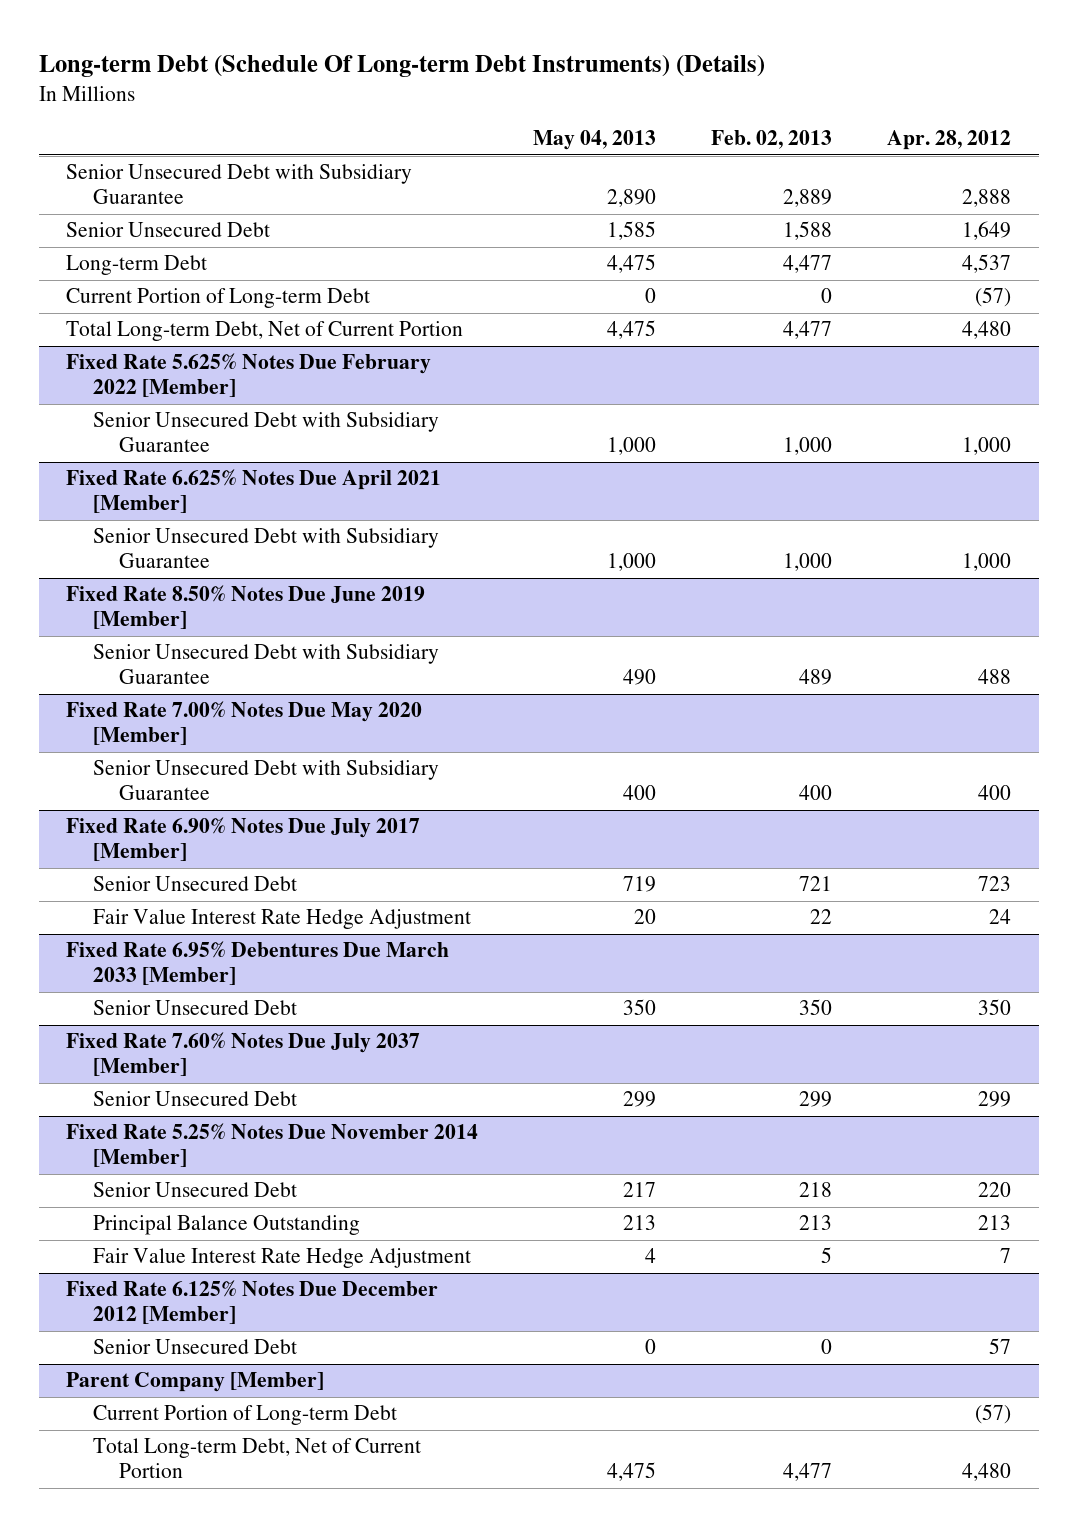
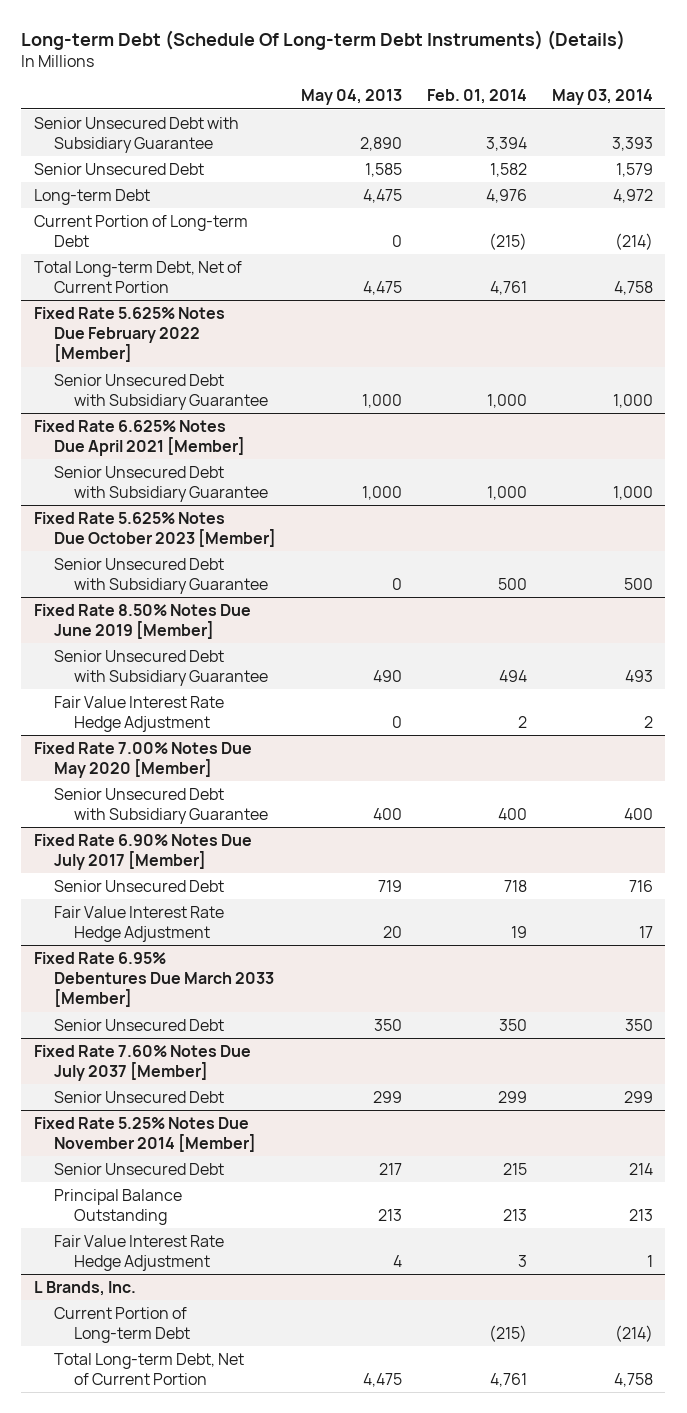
[711,130,833,150] Feb. 02, 2013 -> none
[887,130,1012,151] Apr. 28, 2012 -> none
none -> [426,89,527,105] Feb. 01, 2014
none -> [551,89,653,106] May 03, 2014
none -> [33,511,276,548] Fixed Rate 5.625% Notes Due October 2023 [Member]
none -> [53,557,269,595] Senior Unsecured Debt with Subsidiary Guarantee
none -> [53,695,224,733] Fair Value Interest Rate Hedge Adjustment
[66,1280,439,1325] Fixed Rate 6.125% Notes Due December 2012 [Member] -> none
[92,1339,297,1355] Senior Unsecured Debt -> none
[66,1372,325,1393] Parent Company [Member] -> none
none -> [33,1280,136,1296] L Brands, Inc.

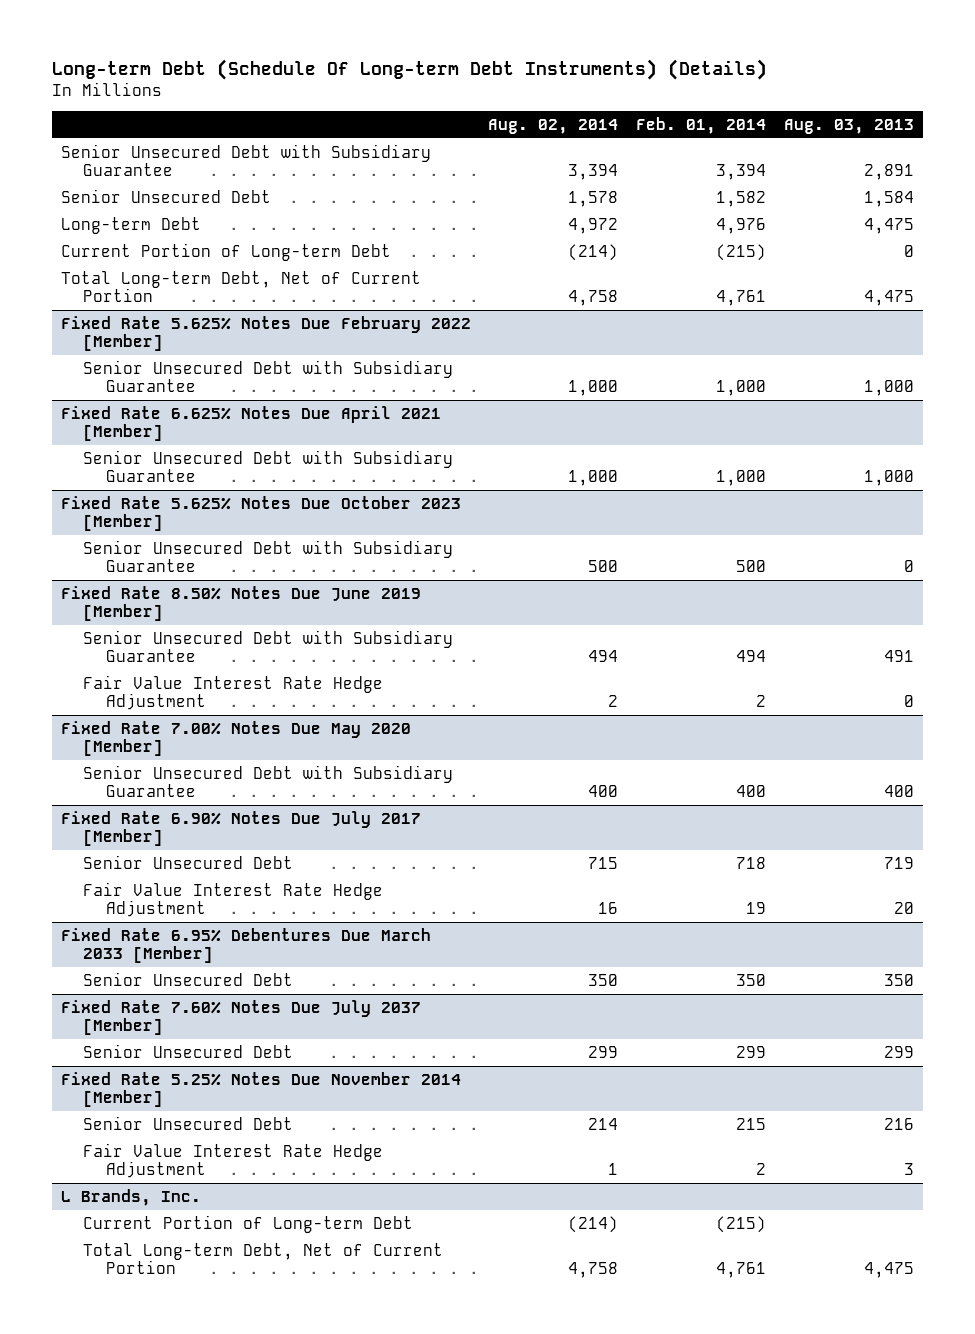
[300,89,402,106] May 04, 2013 -> none
[551,89,653,106] May 03, 2014 -> none
none -> [488,119,619,135] Aug. 02, 2014
none -> [783,119,914,135] Aug. 03, 2013
[53,1188,182,1226] Principal Balance Outstanding -> none
[517,1255,527,1268] 3 -> [756,1162,767,1175] 2

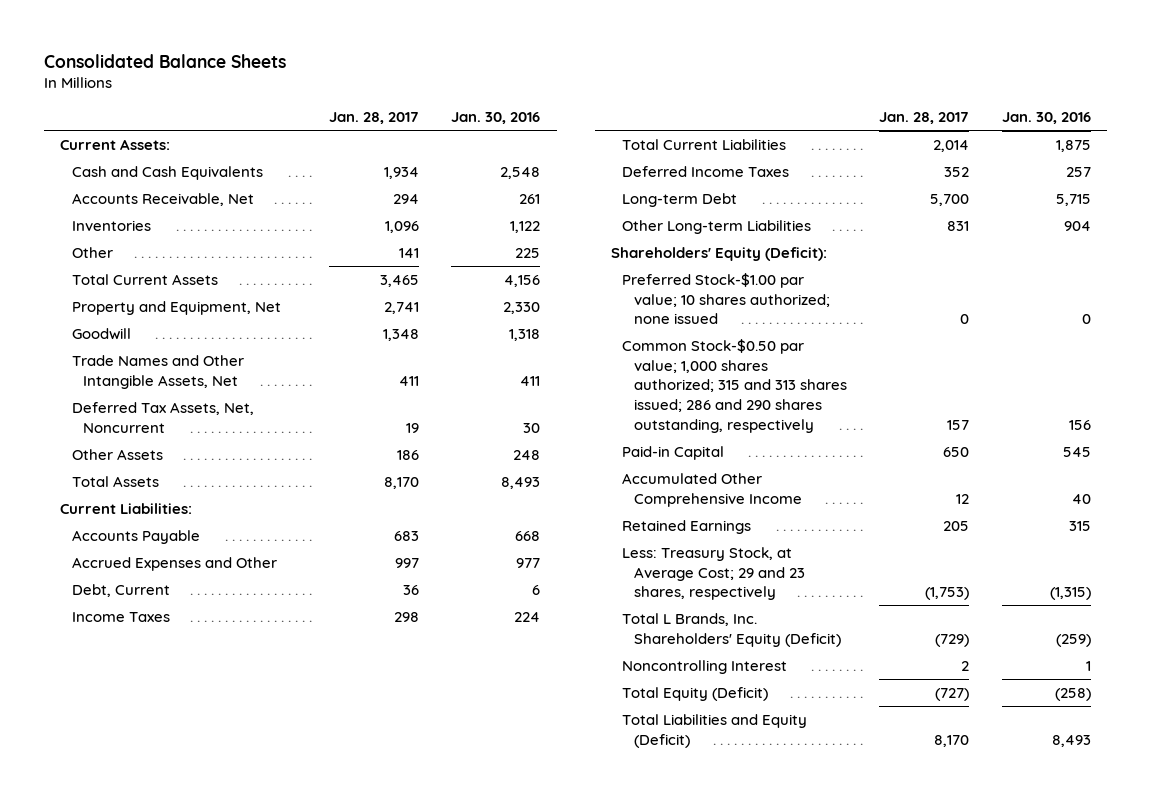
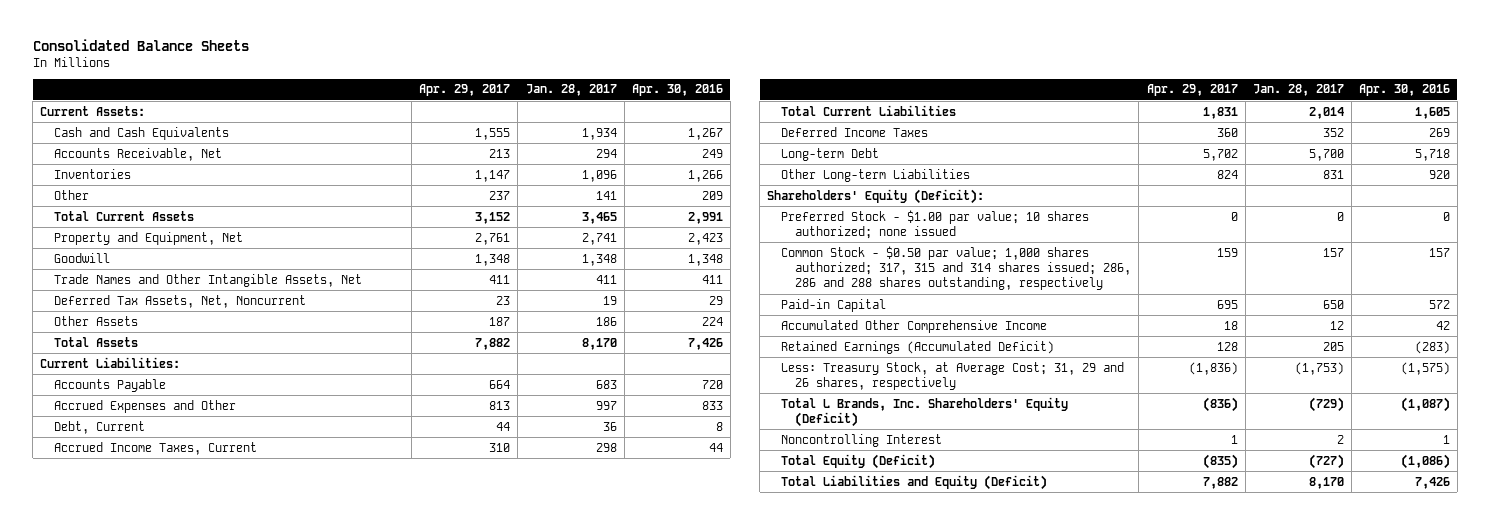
[451,112,541,125] Jan. 30, 2016 -> none
none -> [419,84,511,97] Apr. 29, 2017
none -> [631,84,723,97] Apr. 30, 2016
[71,611,170,622] Income Taxes -> [54,441,258,455] Accrued Income Taxes, Current
[622,272,830,325] Preferred Stock-$1.00 par value; 10 shares authorized; none issued -> [781,209,1090,240] Preferred Stock - $1.00 par value; 10 shares authorized; none issued
[622,338,847,433] Common Stock-$0.50 par value; 1,000 shares authorized; 315 and 313 shares issued; 286 and 290 shares outstanding, respectively -> [781,245,1132,291] Common Stock - $0.50 par value; 1,000 shares authorized; 317, 315 and 314 shares issued; 286, 286 and 288 shares outstanding, respectively
[622,519,752,534] Retained Earnings -> [781,340,1055,354] Retained Earnings (Accumulated Deficit)
[622,546,805,601] Less: Treasury Stock, at Average Cost; 29 and 23 shares, respectively -> [781,361,1125,391] Less: Treasury Stock, at Average Cost; 31, 29 and 26 shares, respectively

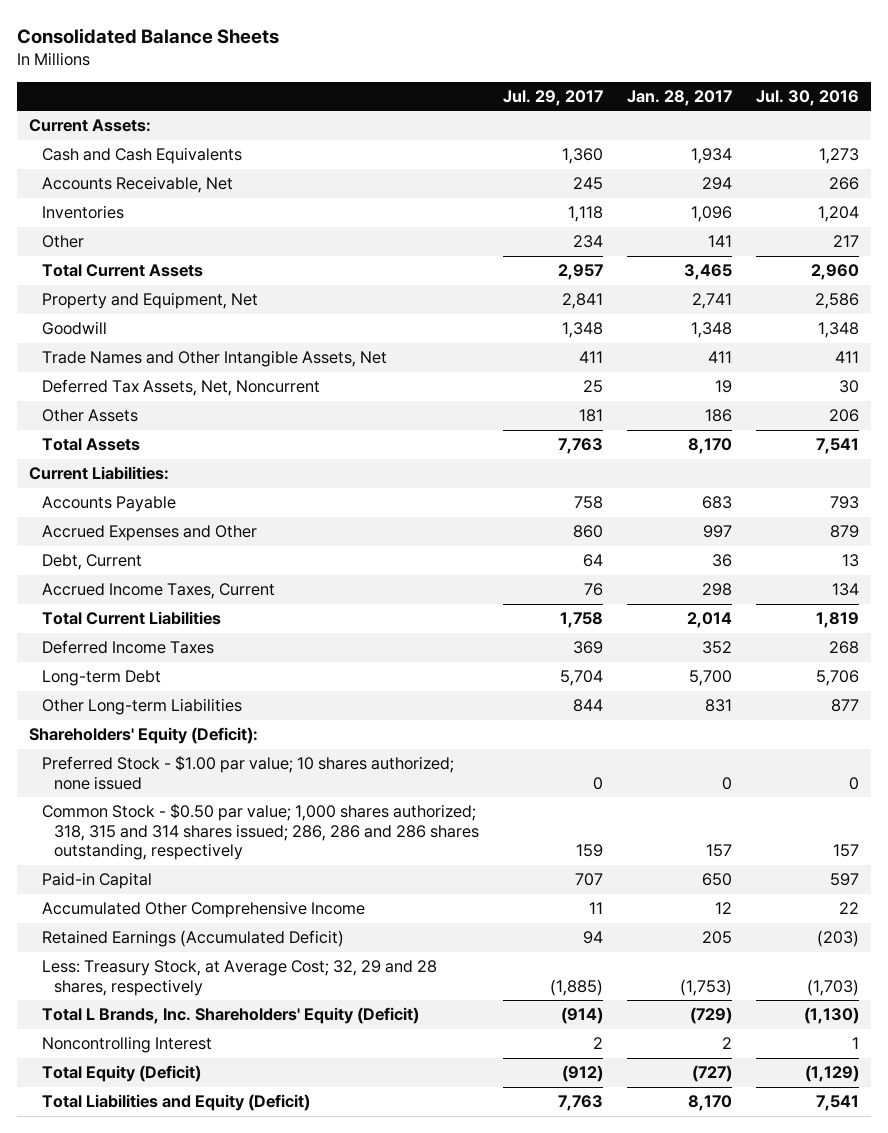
[419,84,511,97] Apr. 29, 2017 -> none
[631,84,723,97] Apr. 30, 2016 -> none
none -> [503,90,604,107] Jul. 29, 2017
none -> [755,90,859,107] Jul. 30, 2016
[781,245,1132,291] Common Stock - $0.50 par value; 1,000 shares authorized; 317, 315 and 314 shares issued; 286, 286 and 288 shares outstanding, respectively -> [41,803,480,861] Common Stock - $0.50 par value; 1,000 shares authorized; 318, 315 and 314 shares issued; 286, 286 and 286 shares outstanding, respectively
[781,361,1125,391] Less: Treasury Stock, at Average Cost; 31, 29 and 26 shares, respectively -> [41,960,437,996] Less: Treasury Stock, at Average Cost; 32, 29 and 28 shares, respectively

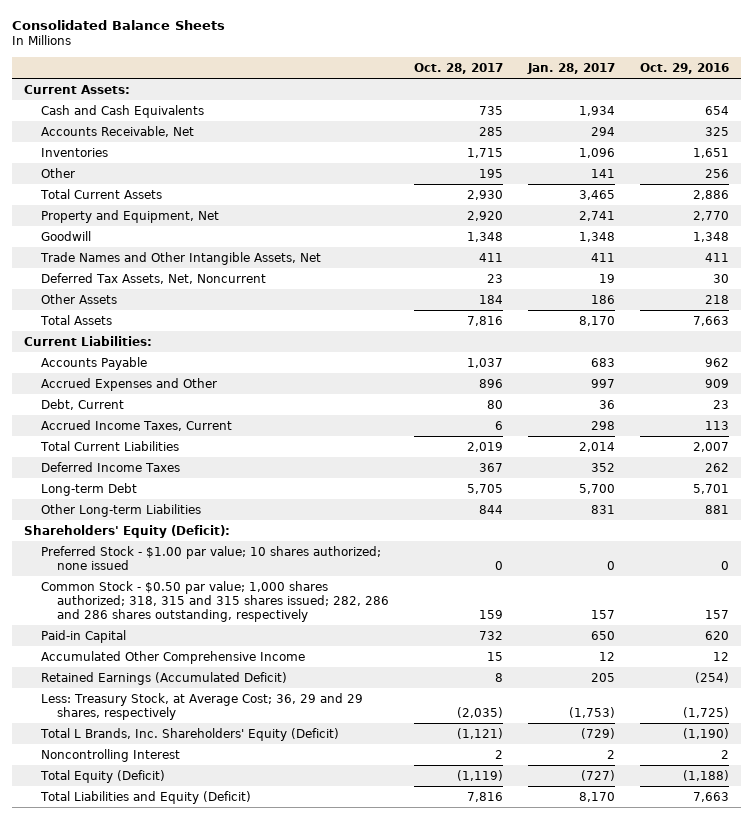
[503,90,604,107] Jul. 29, 2017 -> none
[755,90,859,107] Jul. 30, 2016 -> none
none -> [413,62,503,74] Oct. 28, 2017
none -> [639,62,729,74] Oct. 29, 2016
[41,803,480,861] Common Stock - $0.50 par value; 1,000 shares authorized; 318, 315 and 314 shares issued; 286, 286 and 286 shares outstanding, respectively -> [40,580,389,622] Common Stock - $0.50 par value; 1,000 shares authorized; 318, 315 and 315 shares issued; 282, 286 and 286 shares outstanding, respectively
[41,960,437,996] Less: Treasury Stock, at Average Cost; 32, 29 and 28 shares, respectively -> [40,692,363,720] Less: Treasury Stock, at Average Cost; 36, 29 and 29 shares, respectively

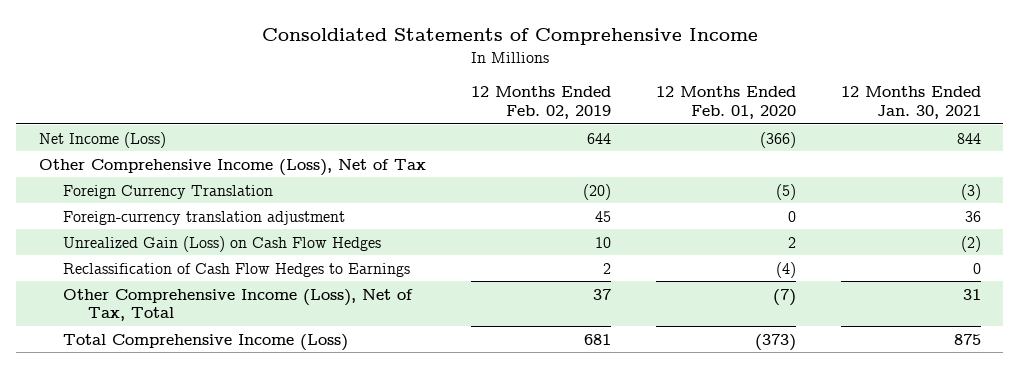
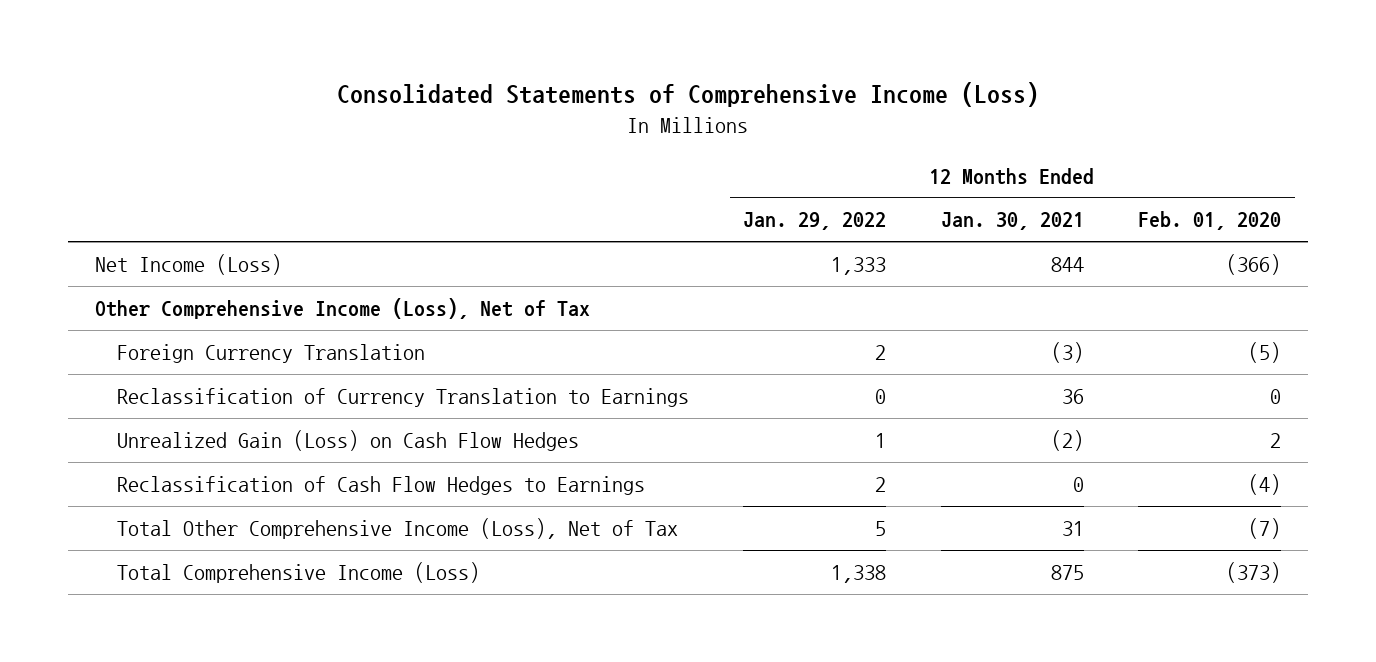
[261,28,758,46] Consoldiated Statements of Comprehensive Income -> [336,81,1039,107] Consolidated Statements of Comprehensive Income (Loss)
[470,86,611,120] 12 Months Ended Feb. 02, 2019 -> none
none -> [743,212,887,231] Jan. 29, 2022
[63,210,346,225] Foreign-currency translation adjustment -> [116,387,689,407] Reclassification of Currency Translation to Earnings
[63,288,414,322] Other Comprehensive Income (Loss), Net of Tax, Total -> [116,517,678,539] Total Other Comprehensive Income (Loss), Net of Tax

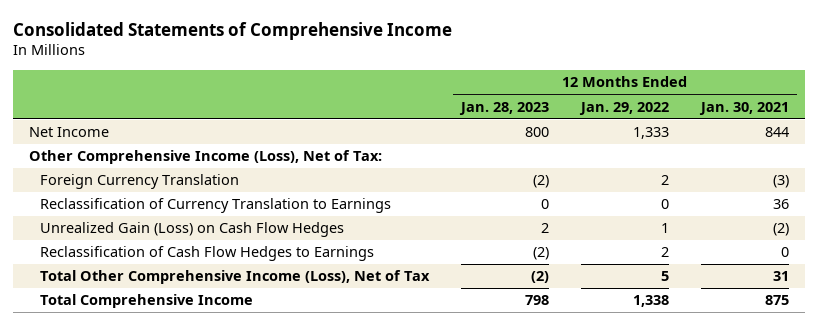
[336,81,1039,107] Consolidated Statements of Comprehensive Income (Loss) -> [12,21,452,40] Consolidated Statements of Comprehensive Income
[1138,211,1282,231] Feb. 01, 2020 -> none
none -> [458,101,549,115] Jan. 28, 2023
[94,253,282,275] Net Income (Loss) -> [28,127,109,138] Net Income
[94,297,590,319] Other Comprehensive Income (Loss), Net of Tax -> [28,150,382,165] Other Comprehensive Income (Loss), Net of Tax:
[116,561,480,583] Total Comprehensive Income (Loss) -> [39,294,253,309] Total Comprehensive Income

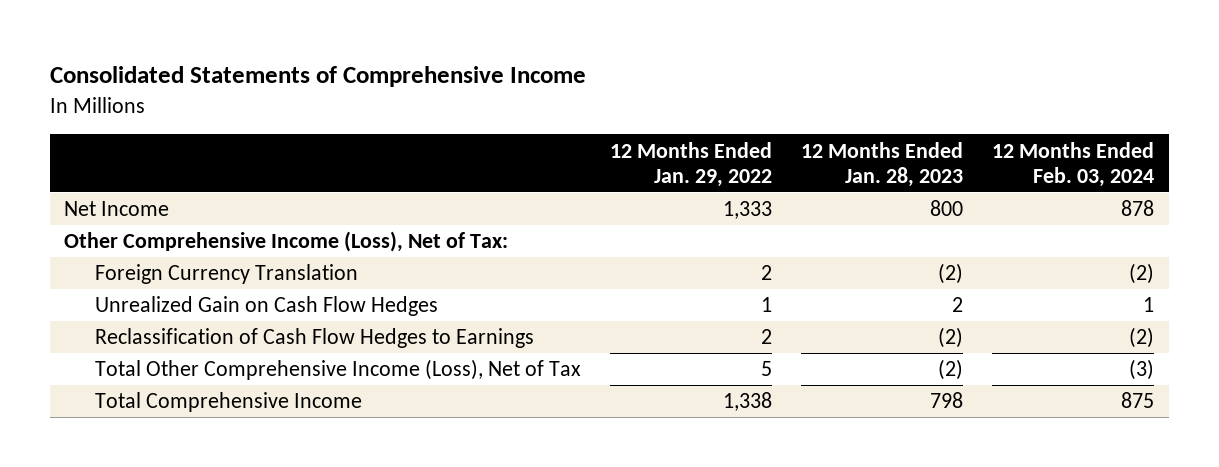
[698,101,789,115] Jan. 30, 2021 -> none
none -> [992,141,1155,187] 12 Months Ended Feb. 03, 2024
[39,198,391,214] Reclassification of Currency Translation to Earnings -> none
[39,222,344,238] Unrealized Gain (Loss) on Cash Flow Hedges -> [94,296,438,317] Unrealized Gain on Cash Flow Hedges

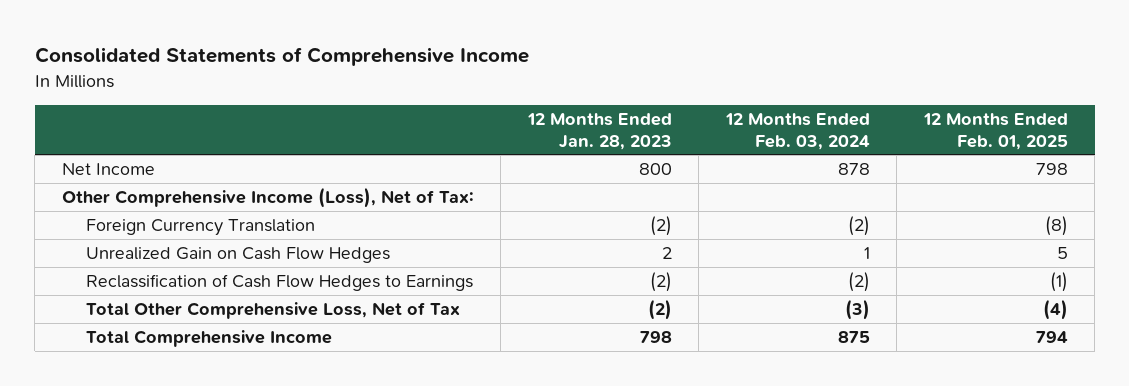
[610,141,773,187] 12 Months Ended Jan. 29, 2022 -> none
none -> [922,112,1068,150] 12 Months Ended Feb. 01, 2025
[94,359,581,381] Total Other Comprehensive Income (Loss), Net of Tax -> [86,301,461,319] Total Other Comprehensive Loss, Net of Tax

